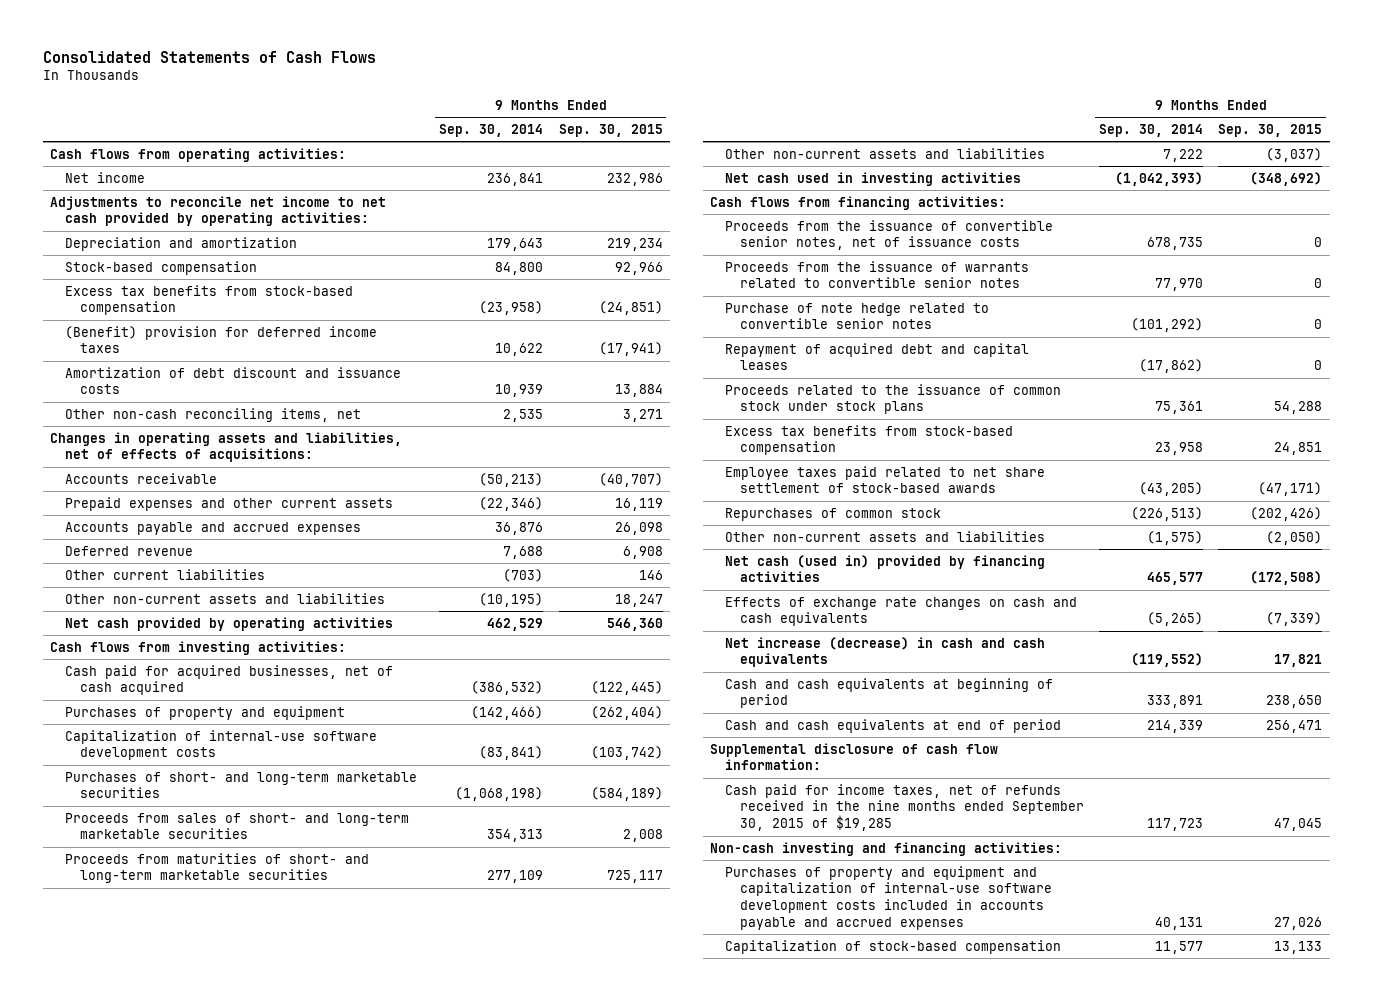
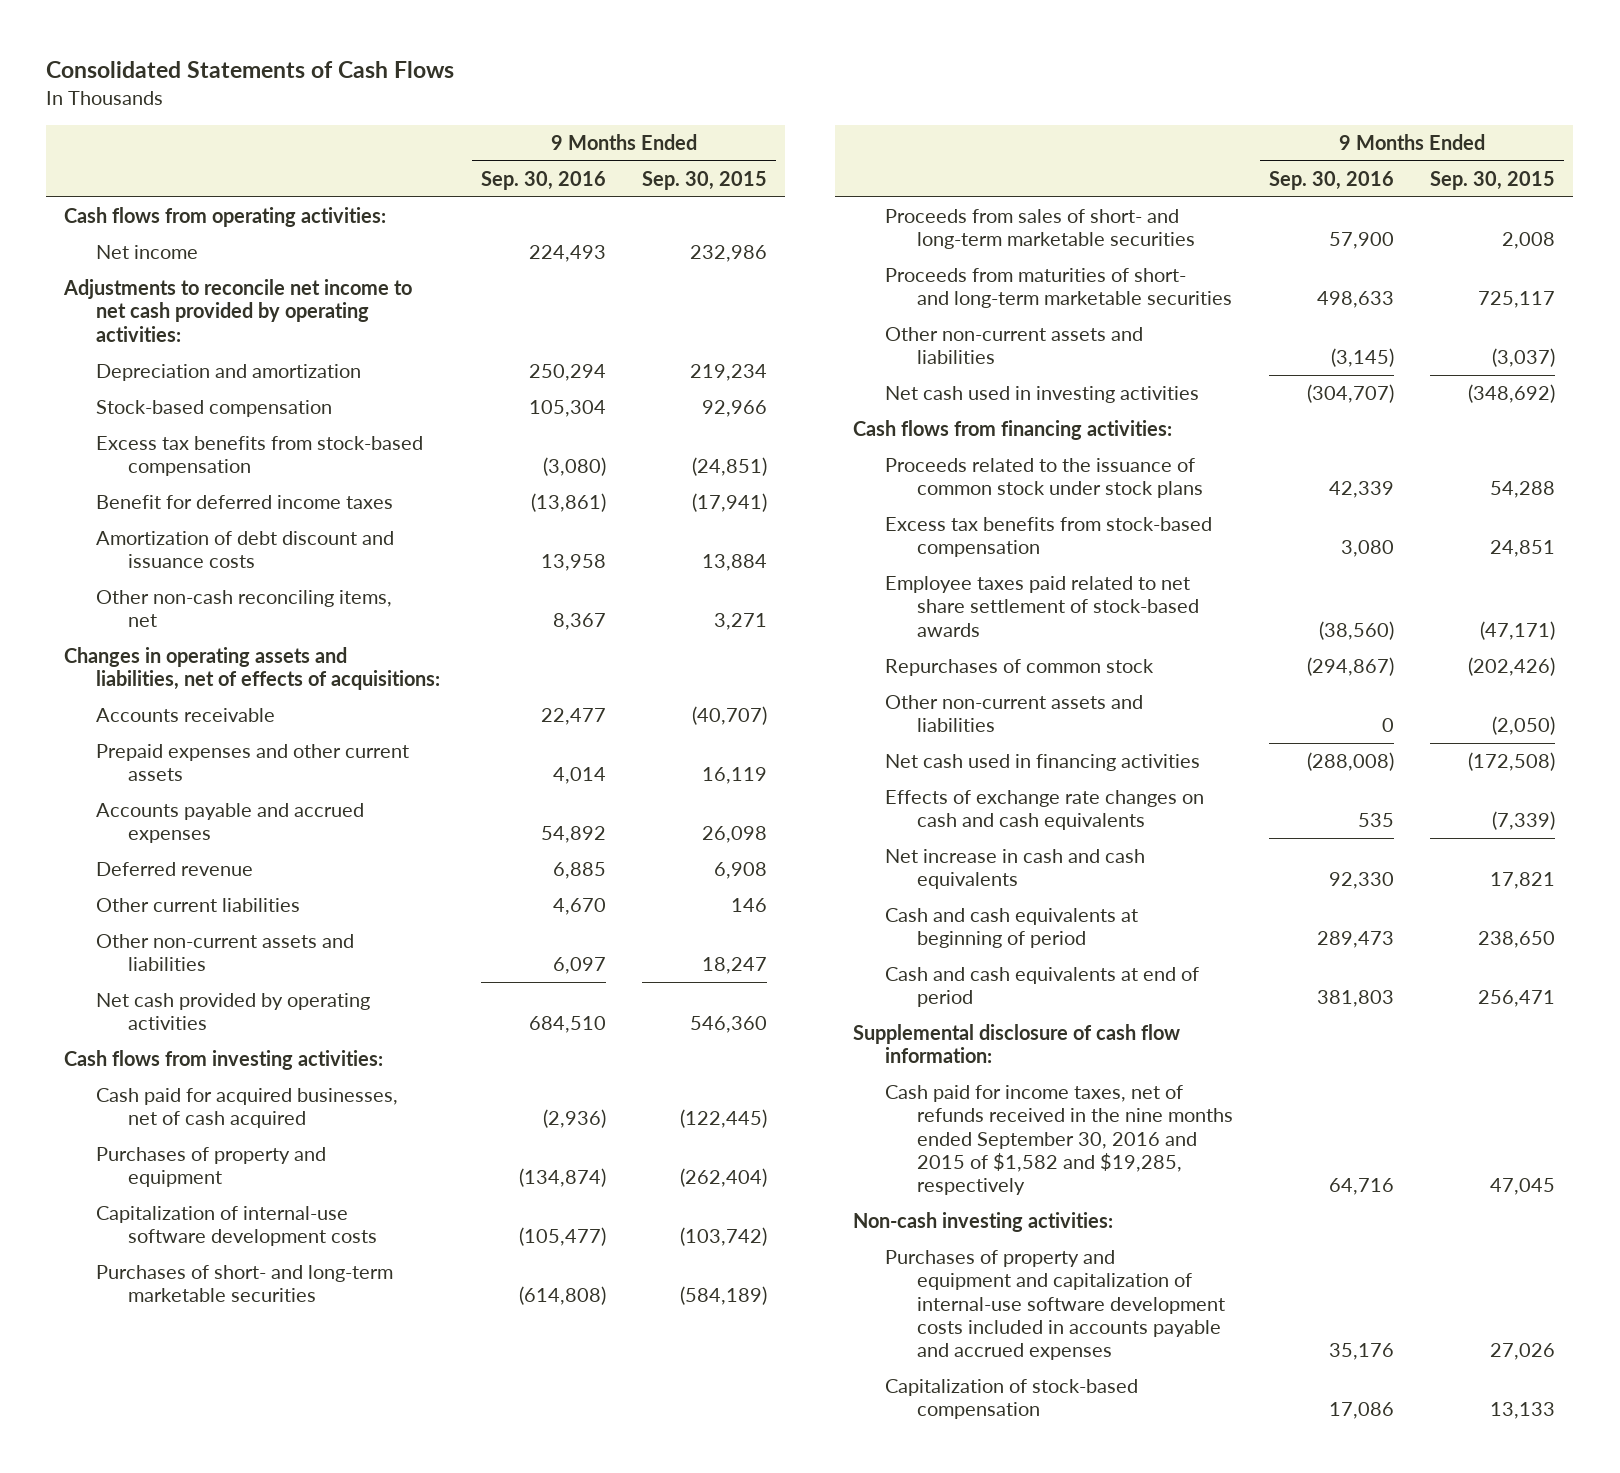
[439,123,544,137] Sep. 30, 2014 -> none
none -> [480,170,606,190] Sep. 30, 2016
[65,325,378,354] (Benefit) provision for deferred income taxes -> [96,495,394,510] Benefit for deferred income taxes
[724,219,1053,251] Proceeds from the issuance of convertible senior notes, net of issuance costs -> none
[724,260,1029,289] Proceeds from the issuance of warrants related to convertible senior notes -> none
[724,302,989,330] Purchase of note hedge related to convertible senior notes -> none
[724,342,1029,371] Repayment of acquired debt and capital leases -> none
[724,554,1045,583] Net cash (used in) provided by financing activities -> [885,754,1201,772] Net cash used in financing activities
[724,636,1045,668] Net increase (decrease) in cash and cash equivalents -> [885,849,1146,890] Net increase in cash and cash equivalents
[724,783,1084,832] Cash paid for income taxes, net of refunds received in the nine months ended September 30, 2015 of $19,285 -> [885,1085,1234,1196] Cash paid for income taxes, net of refunds received in the nine months ended September 30, 2016 and 2015 of $1,582 and $19,285, respectively
[710,841,1063,856] Non-cash investing and financing activities: -> [853,1212,1114,1233] Non-cash investing activities:

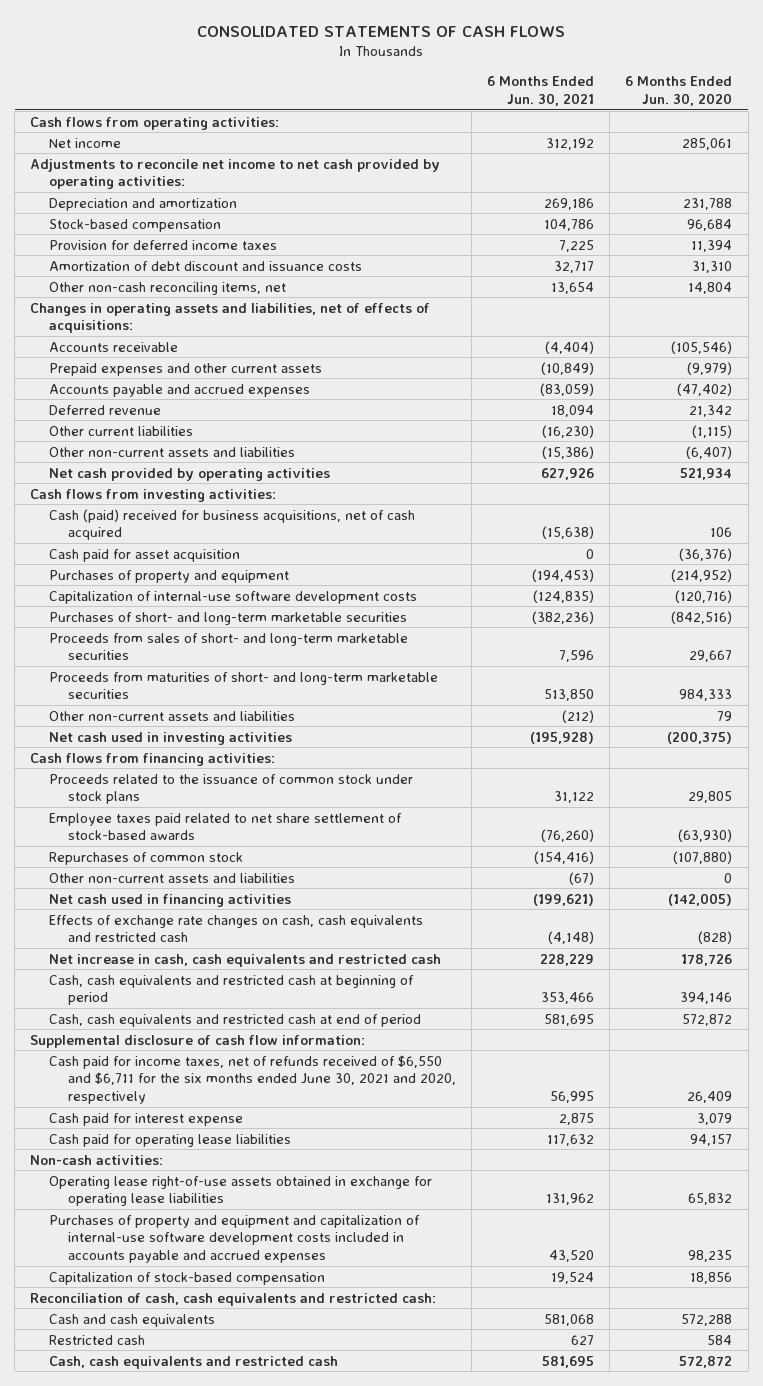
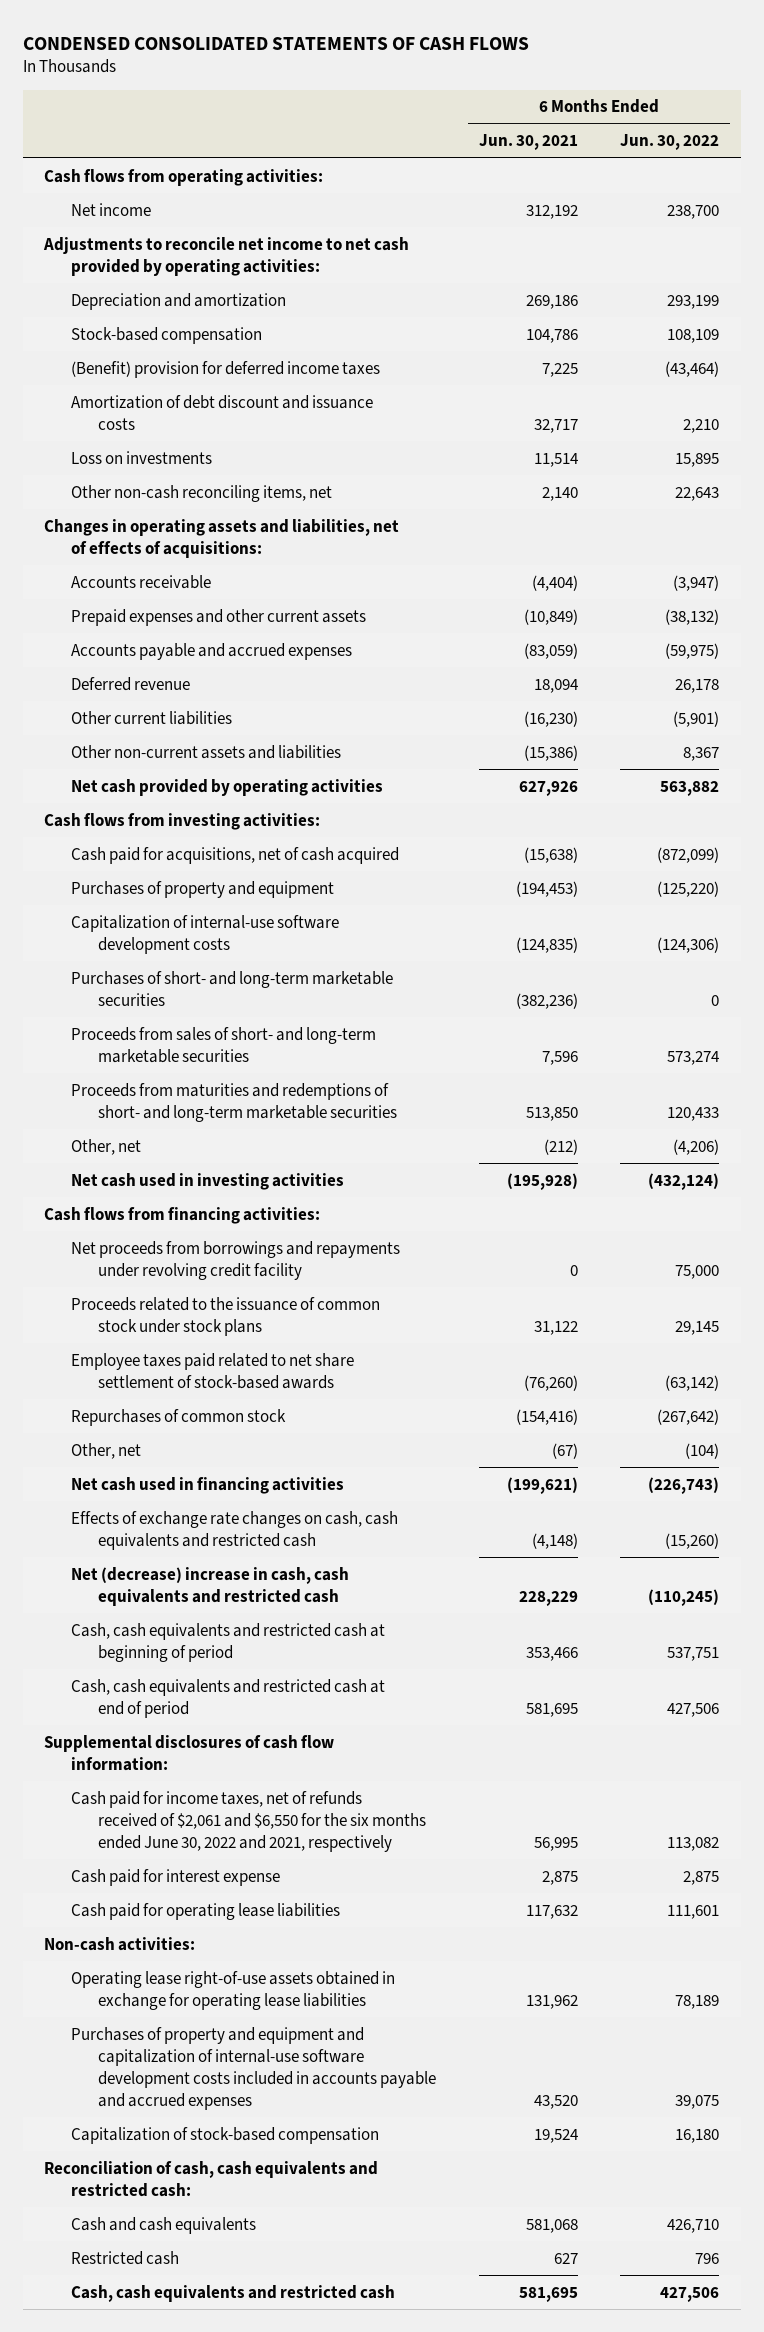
[197,25,566,37] CONSOLIDATED STATEMENTS OF CASH FLOWS -> [23,36,530,50] CONDENSED CONSOLIDATED STATEMENTS OF CASH FLOWS
[625,76,733,106] 6 Months Ended Jun. 30, 2020 -> none
none -> [620,134,720,151] Jun. 30, 2022
[49,239,278,250] Provision for deferred income taxes -> [71,360,381,378] (Benefit) provision for deferred income taxes
none -> [71,450,213,464] Loss on investments
[551,281,595,294] 13,654 -> [541,486,578,501] 2,140
[49,548,241,562] Cash paid for asset acquisition -> none
[49,508,416,541] Cash (paid) received for business acquisitions, net of cash acquired -> [71,846,400,864] Cash paid for acquisitions, net of cash acquired
[49,671,439,700] Proceeds from maturities of short- and long-term marketable securities -> [71,1082,397,1122] Proceeds from maturities and redemptions of short- and long-term marketable securities
[49,710,296,721] Other non-current assets and liabilities -> [71,1138,142,1155] Other, net
none -> [71,1240,401,1280] Net proceeds from borrowings and repayments under revolving credit facility
[49,872,296,883] Other non-current assets and liabilities -> [71,1442,142,1459] Other, net
[49,953,442,967] Net increase in cash, cash equivalents and restricted cash -> [71,1566,350,1606] Net (decrease) increase in cash, cash equivalents and restricted cash
[30,1034,366,1048] Supplemental disclosure of cash flow information: -> [44,1734,335,1771] Supplemental disclosures of cash flow information:
[49,1054,456,1104] Cash paid for income taxes, net of refunds received of $6,550 and $6,711 for the six months ended June 30, 2021 and 2020, respectively -> [71,1790,426,1852] Cash paid for income taxes, net of refunds received of $2,061 and $6,550 for the six months ended June 30, 2022 and 2021, respectively

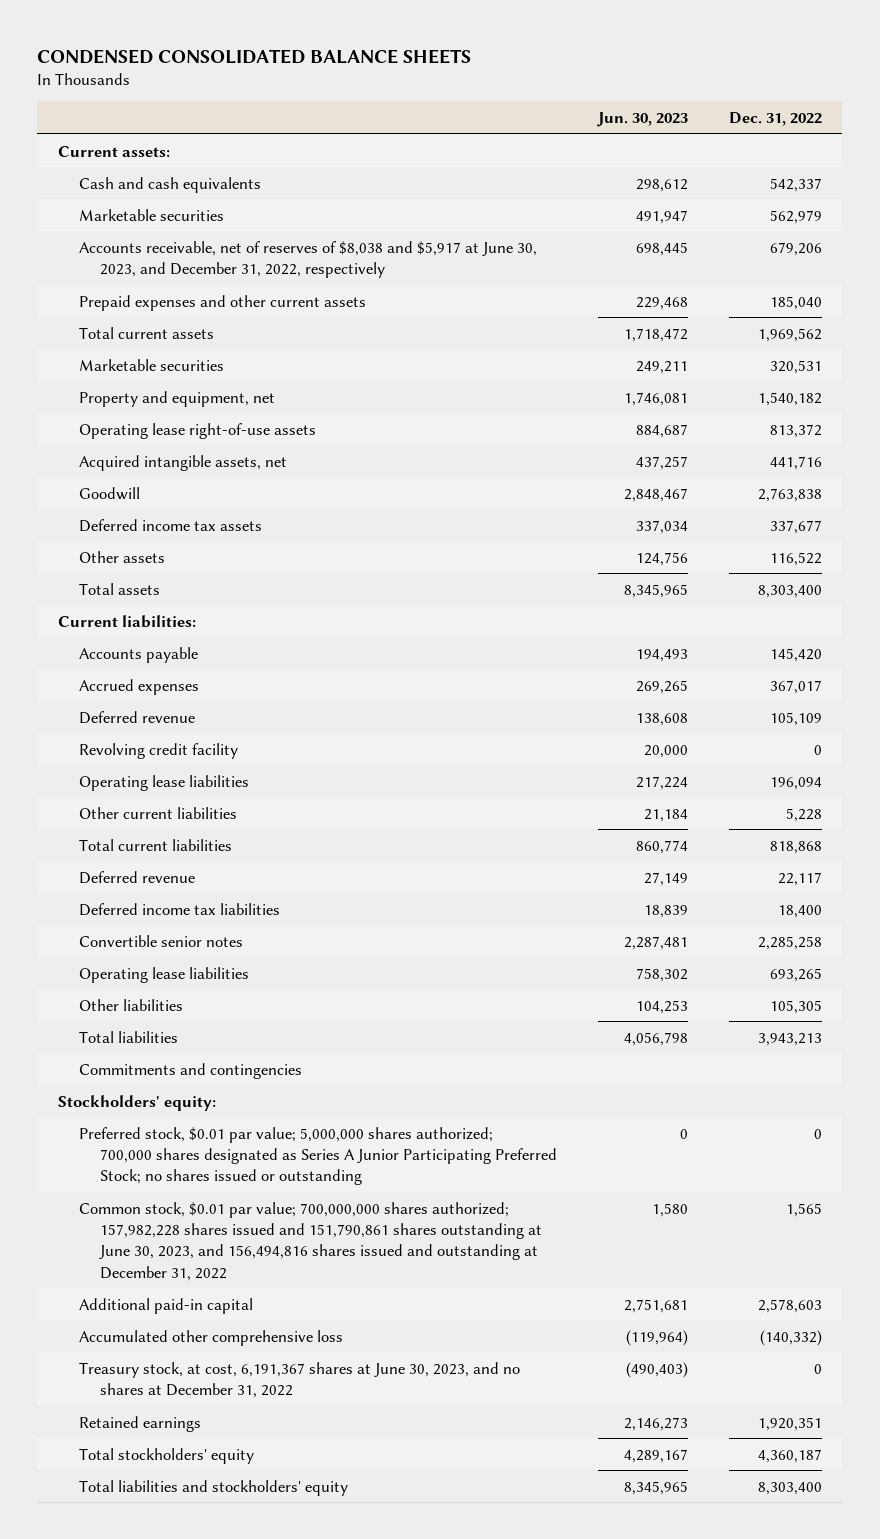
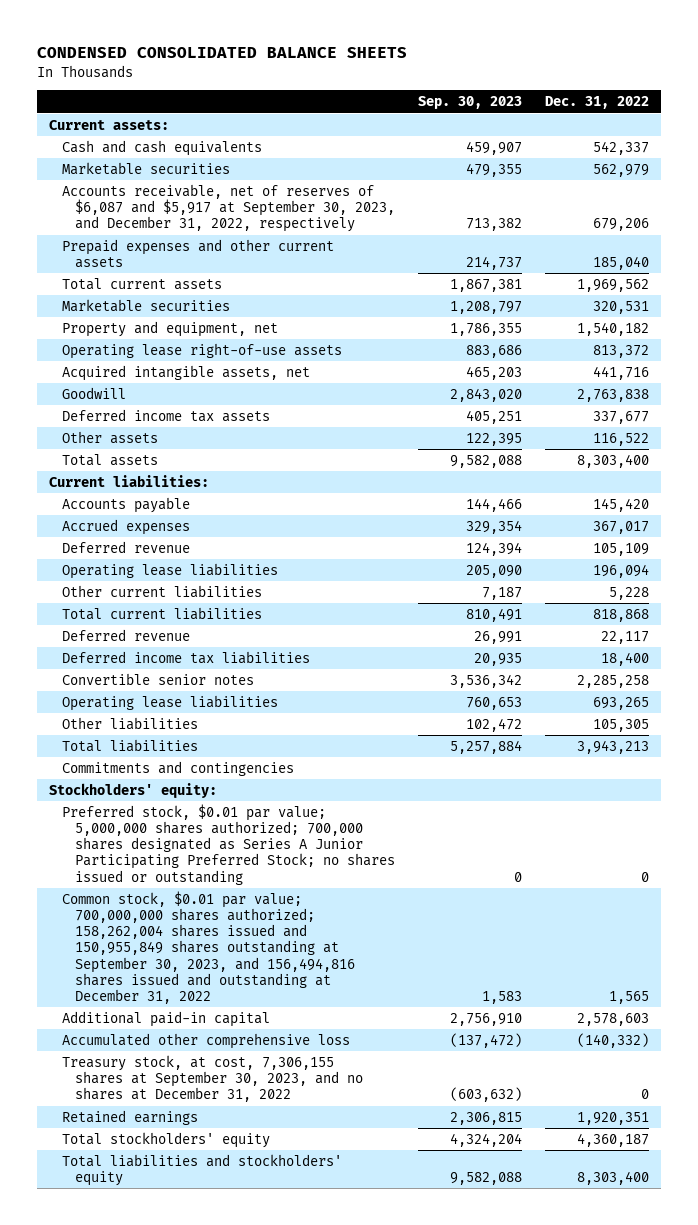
[596,111,688,127] Jun. 30, 2023 -> none
none -> [418,96,523,110] Sep. 30, 2023
[78,240,537,278] Accounts receivable, net of reserves of $8,038 and $5,917 at June 30, 2023, and December 31, 2022, respectively -> [62,183,396,233] Accounts receivable, net of reserves of $6,087 and $5,917 at September 30, 2023, and December 31, 2022, respectively
[78,742,238,759] Revolving credit facility -> none
[78,1201,542,1281] Common stock, $0.01 par value; 700,000,000 shares authorized; 157,982,228 shares issued and 151,790,861 shares outstanding at June 30, 2023, and 156,494,816 shares issued and outstanding at December 31, 2022 -> [62,890,356,1005] Common stock, $0.01 par value; 700,000,000 shares authorized; 158,262,004 shares issued and 150,955,849 shares outstanding at September 30, 2023, and 156,494,816 shares issued and outstanding at December 31, 2022
[78,1361,520,1398] Treasury stock, at cost, 6,191,367 shares at June 30, 2023, and no shares at December 31, 2022 -> [62,1054,364,1103] Treasury stock, at cost, 7,306,155 shares at September 30, 2023, and no shares at December 31, 2022

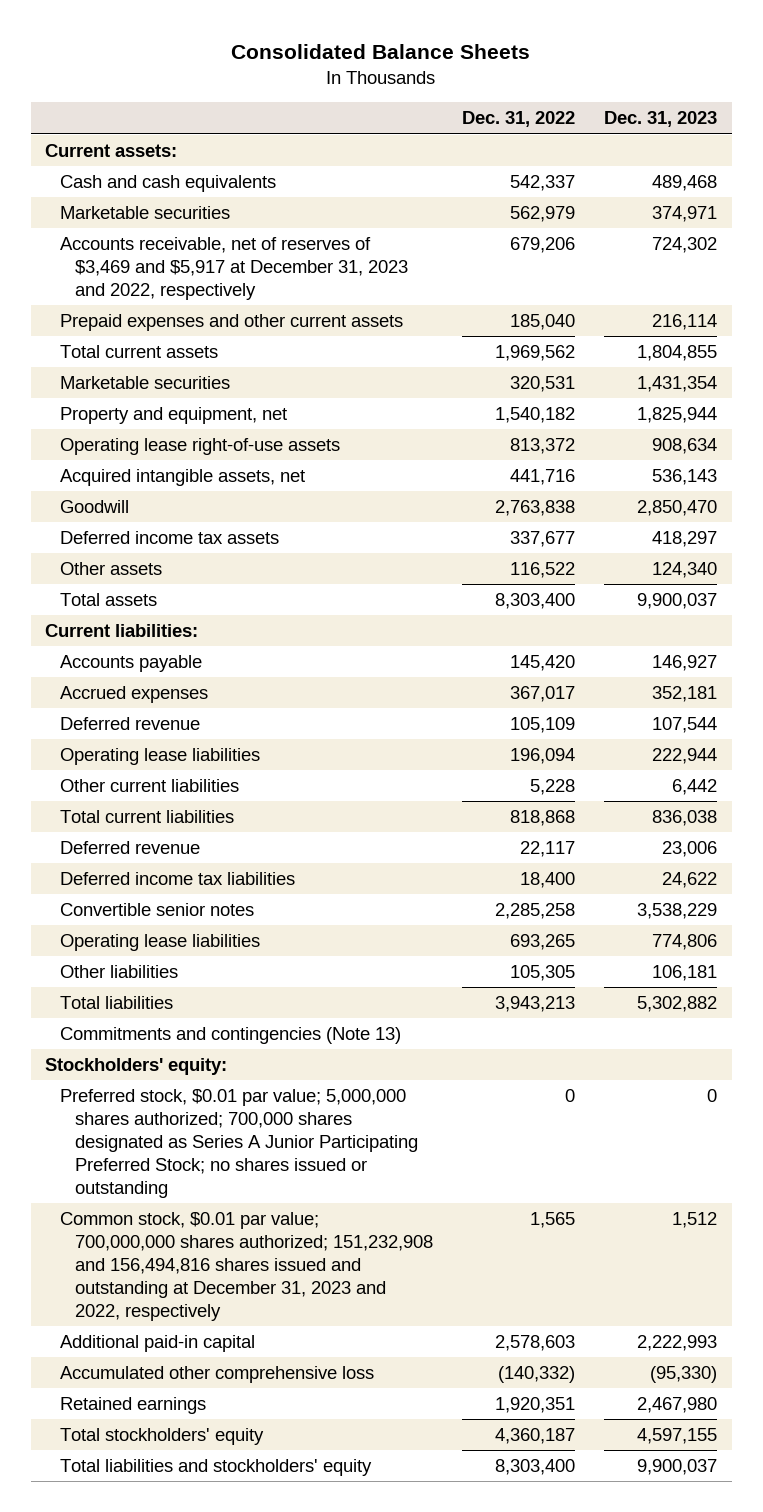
[37,47,408,59] CONDENSED CONSOLIDATED BALANCE SHEETS -> [231,44,531,60] Consolidated Balance Sheets
[418,96,523,110] Sep. 30, 2023 -> none
none -> [604,111,718,128] Dec. 31, 2023
[62,183,396,233] Accounts receivable, net of reserves of $6,087 and $5,917 at September 30, 2023, and December 31, 2022, respectively -> [60,236,409,300] Accounts receivable, net of reserves of $3,469 and $5,917 at December 31, 2023 and 2022, respectively
[62,760,295,776] Commitments and contingencies -> [60,1026,402,1044] Commitments and contingencies (Note 13)
[62,890,356,1005] Common stock, $0.01 par value; 700,000,000 shares authorized; 158,262,004 shares issued and 150,955,849 shares outstanding at September 30, 2023, and 156,494,816 shares issued and outstanding at December 31, 2022 -> [60,1211,434,1321] Common stock, $0.01 par value; 700,000,000 shares authorized; 151,232,908 and 156,494,816 shares issued and outstanding at December 31, 2023 and 2022, respectively
[62,1054,364,1103] Treasury stock, at cost, 7,306,155 shares at September 30, 2023, and no shares at December 31, 2022 -> none

